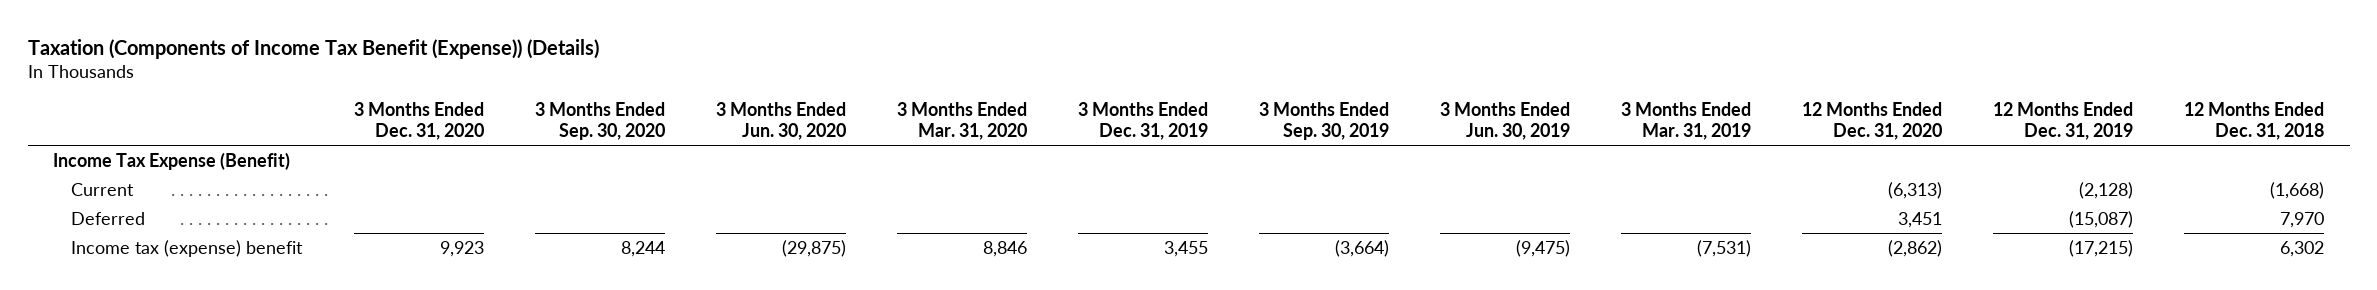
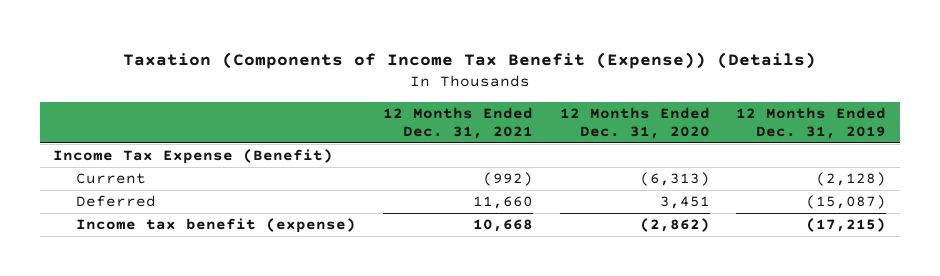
[353,101,484,141] 3 Months Ended Dec. 31, 2020 -> none
[534,101,665,141] 3 Months Ended Sep. 30, 2020 -> none
[715,101,846,141] 3 Months Ended Jun. 30, 2020 -> none
[896,101,1027,141] 3 Months Ended Mar. 31, 2020 -> none
[1077,101,1208,141] 3 Months Ended Dec. 31, 2019 -> none
[1258,101,1389,141] 3 Months Ended Sep. 30, 2019 -> none
[1439,101,1570,141] 3 Months Ended Jun. 30, 2019 -> none
[1620,101,1751,141] 3 Months Ended Mar. 31, 2019 -> none
[2184,101,2325,141] 12 Months Ended Dec. 31, 2018 -> none
none -> [383,106,534,140] 12 Months Ended Dec. 31, 2021
[71,239,304,257] Income tax (expense) benefit -> [76,218,357,234] Income tax benefit (expense)

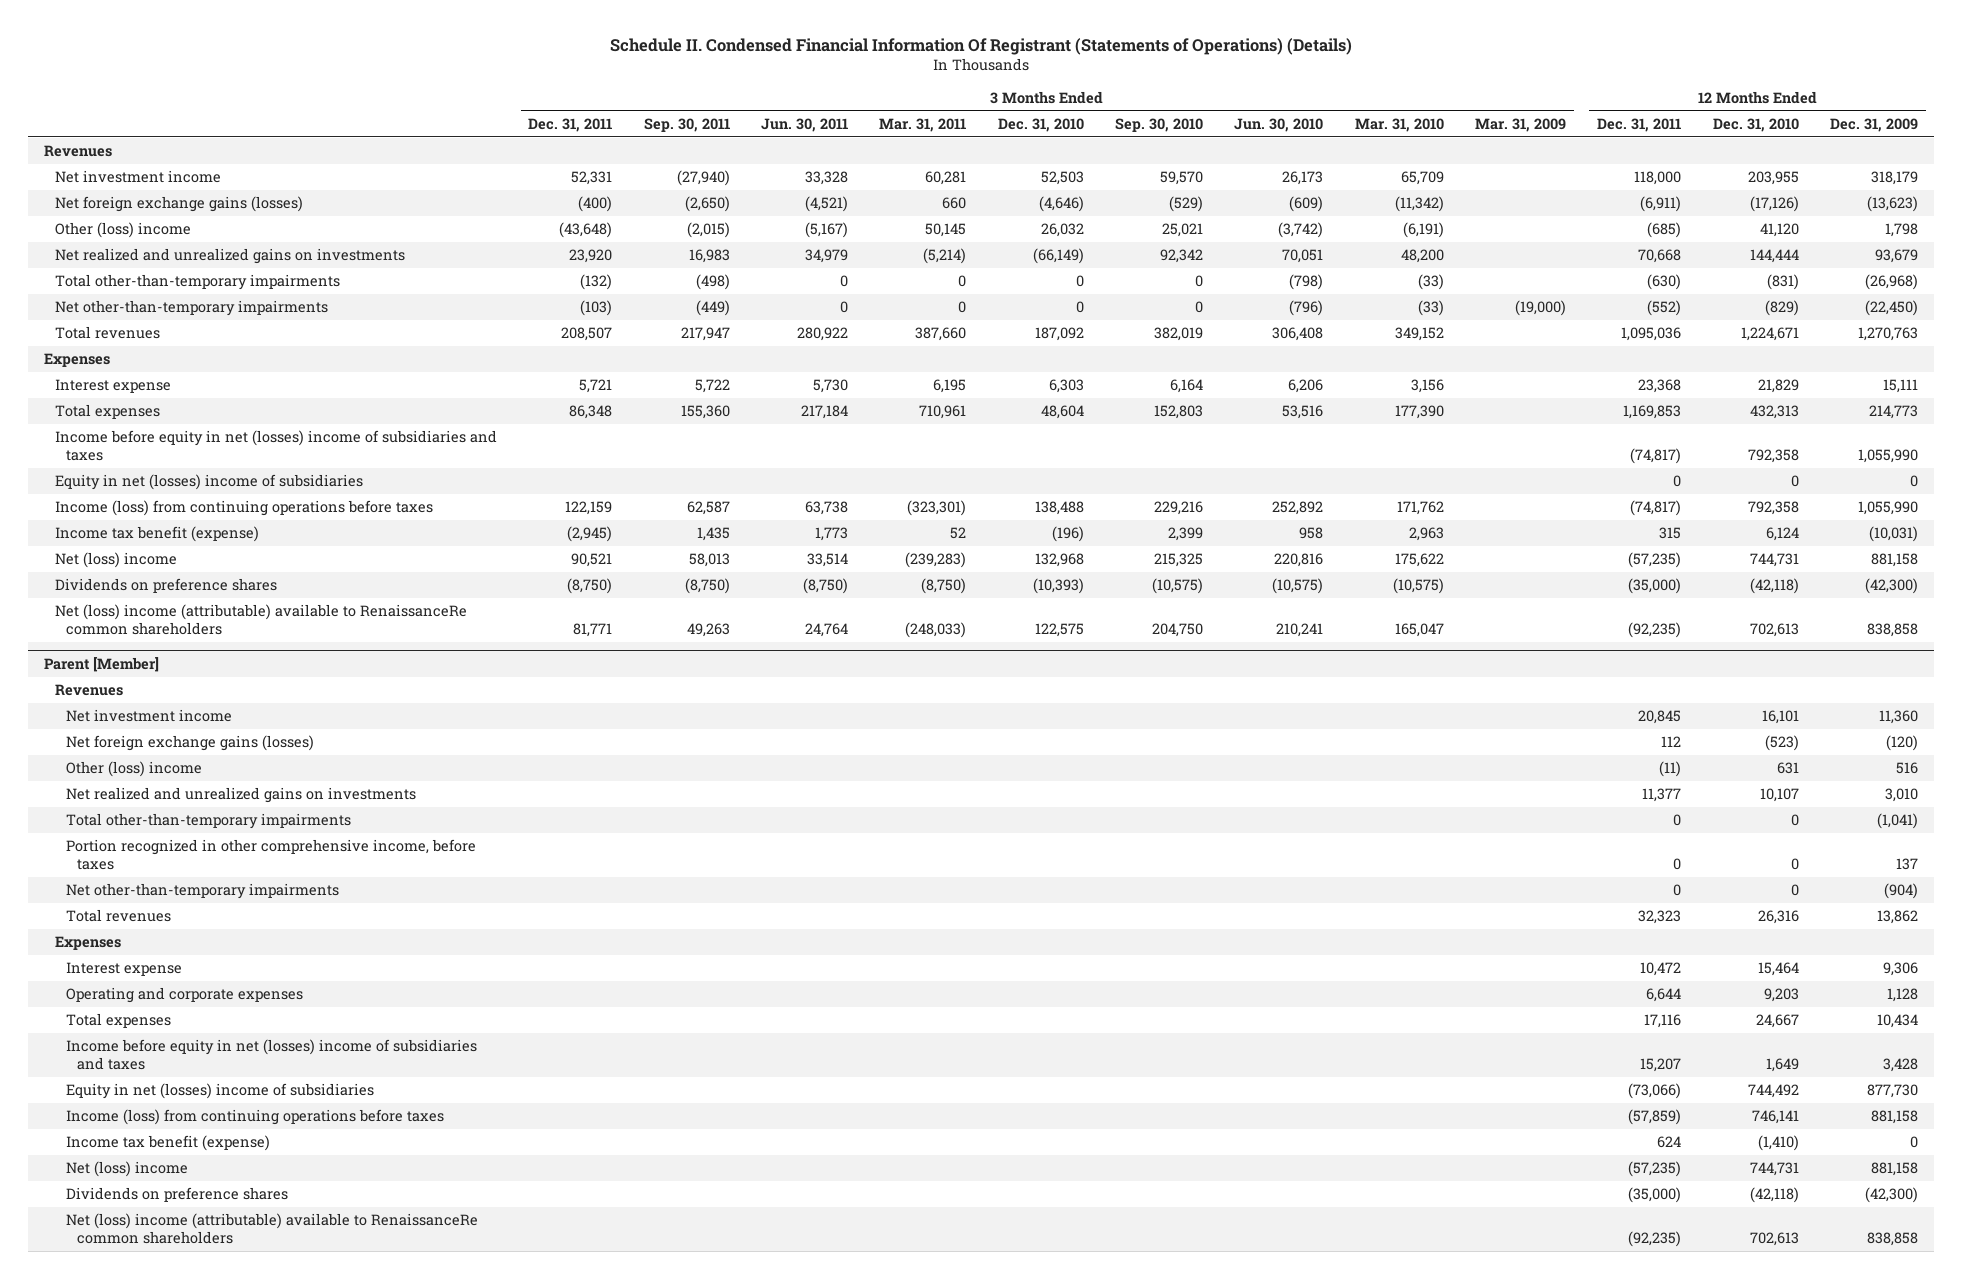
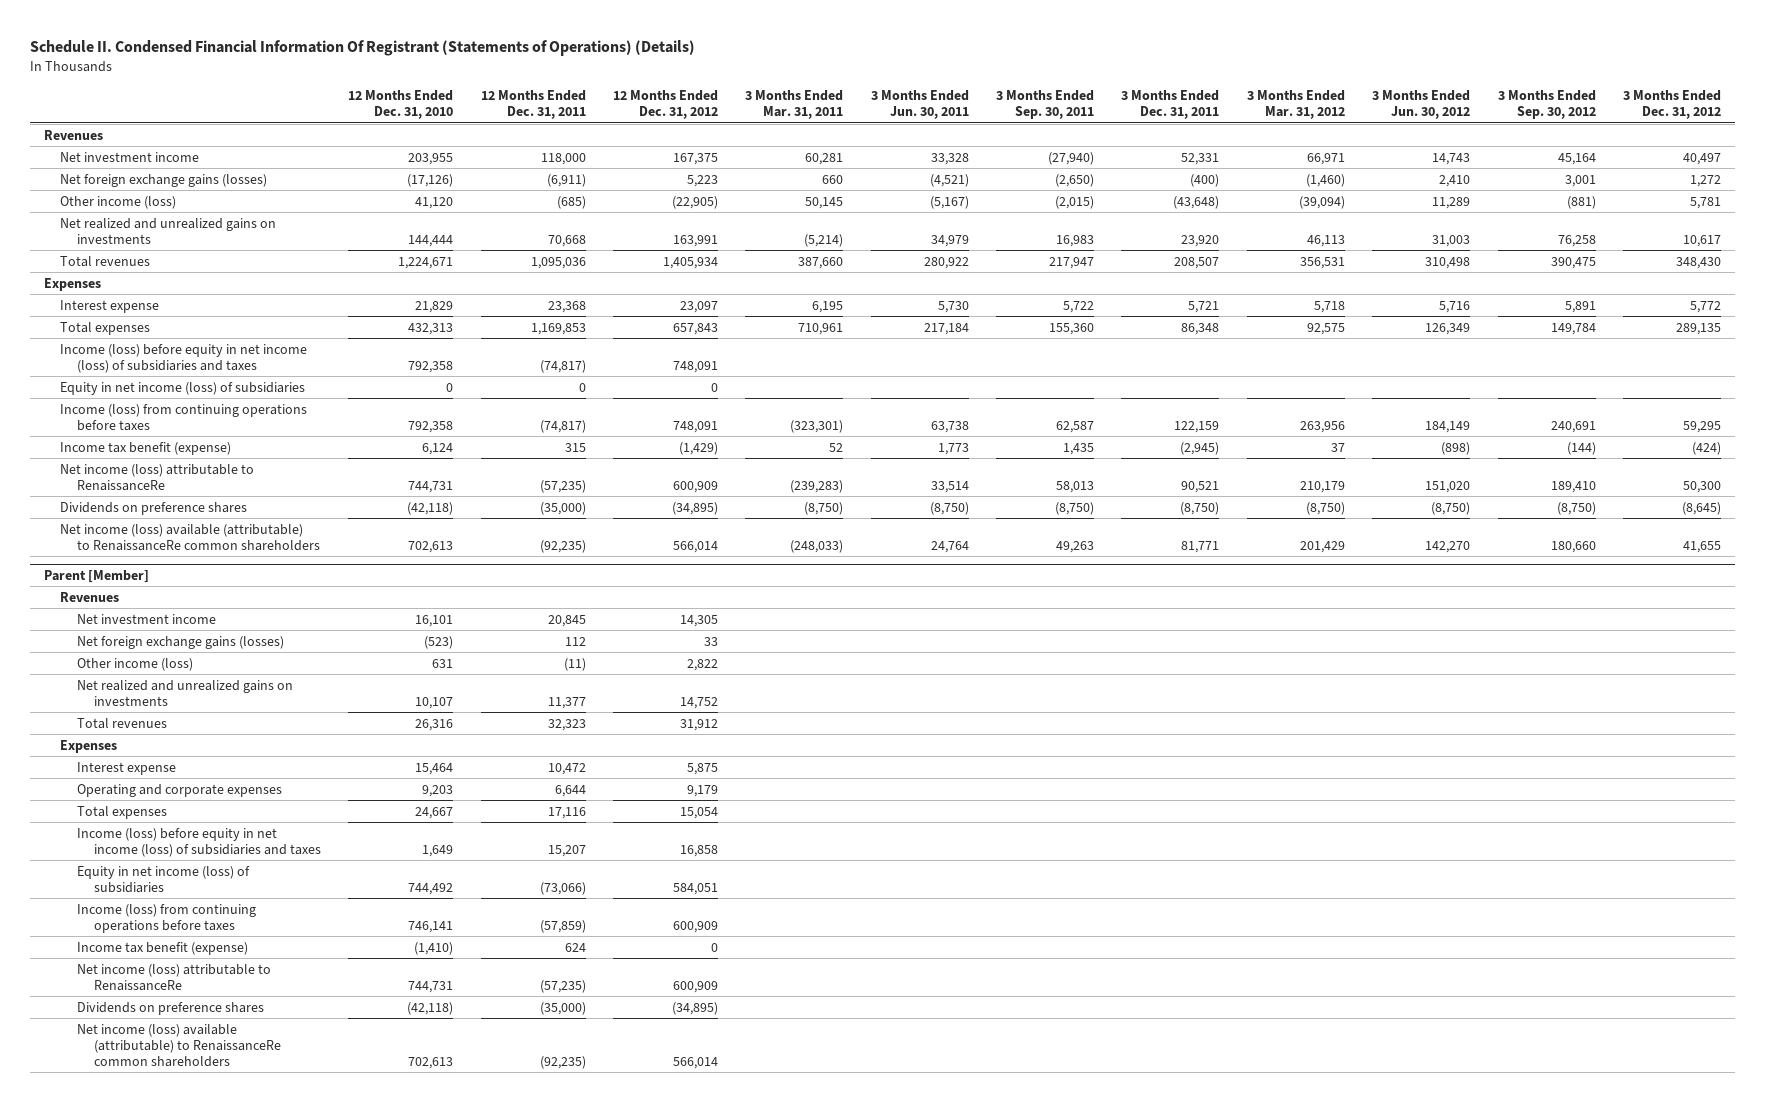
[997,117,1084,132] Dec. 31, 2010 -> none
[1114,117,1203,132] Sep. 30, 2010 -> none
[1234,117,1324,132] Jun. 30, 2010 -> none
[1354,117,1444,132] Mar. 31, 2010 -> none
[1474,117,1566,132] Mar. 31, 2009 -> none
[1829,117,1918,132] Dec. 31, 2009 -> none
none -> [613,90,719,120] 12 Months Ended Dec. 31, 2012
none -> [1246,90,1345,120] 3 Months Ended Mar. 31, 2012
none -> [1372,90,1471,120] 3 Months Ended Jun. 30, 2012
none -> [1497,90,1596,120] 3 Months Ended Sep. 30, 2012
none -> [1622,90,1721,120] 3 Months Ended Dec. 31, 2012
[55,222,192,239] Other (loss) income -> [60,195,177,209] Other income (loss)
[55,274,341,291] Total other-than-temporary impairments -> none
[55,300,329,317] Net other-than-temporary impairments -> none
[55,430,498,461] Income before equity in net (losses) income of subsidiaries and taxes -> [60,343,308,373] Income (loss) before equity in net income (loss) of subsidiaries and taxes
[55,474,364,491] Equity in net (losses) income of subsidiaries -> [60,381,306,395] Equity in net income (loss) of subsidiaries
[55,552,178,569] Net (loss) income -> [60,463,255,491] Net income (loss) attributable to RenaissanceRe
[55,604,468,635] Net (loss) income (attributable) available to RenaissanceRe common shareholders -> [60,523,321,551] Net income (loss) available (attributable) to RenaissanceRe common shareholders
[66,761,203,778] Other (loss) income -> [77,657,194,671] Other income (loss)
[66,813,352,830] Total other-than-temporary impairments -> none
[66,839,477,870] Portion recognized in other comprehensive income, before taxes -> none
[66,883,340,900] Net other-than-temporary impairments -> none
[66,1039,478,1070] Income before equity in net (losses) income of subsidiaries and taxes -> [77,827,321,857] Income (loss) before equity in net income (loss) of subsidiaries and taxes
[66,1083,375,1100] Equity in net (losses) income of subsidiaries -> [77,865,251,893] Equity in net income (loss) of subsidiaries
[66,1161,189,1178] Net (loss) income -> [77,963,272,991] Net income (loss) attributable to RenaissanceRe
[66,1213,479,1244] Net (loss) income (attributable) available to RenaissanceRe common shareholders -> [77,1023,281,1067] Net income (loss) available (attributable) to RenaissanceRe common shareholders

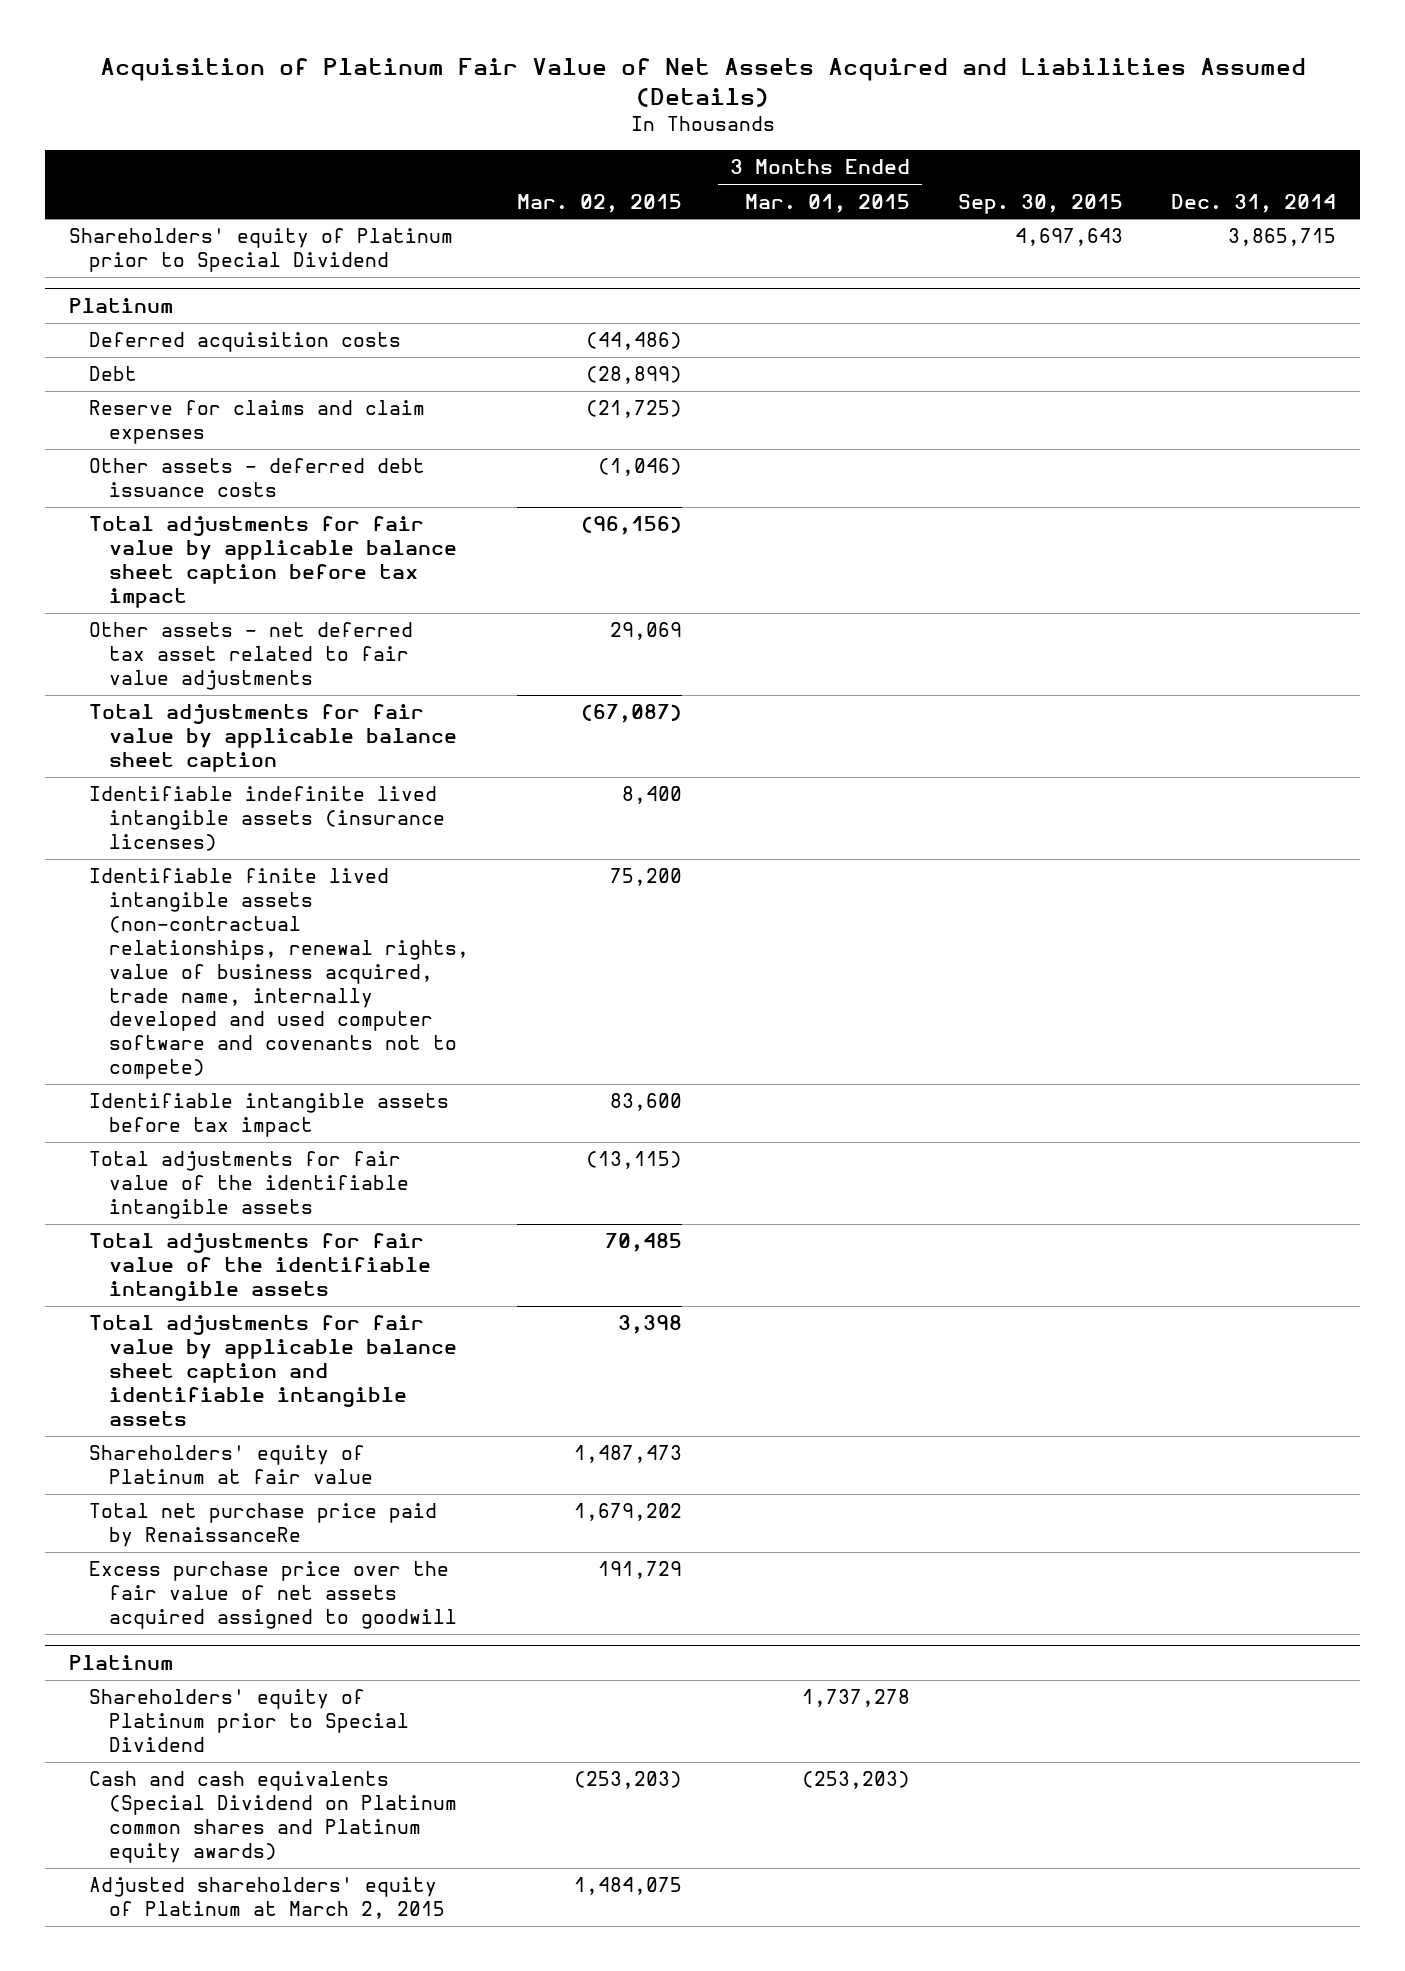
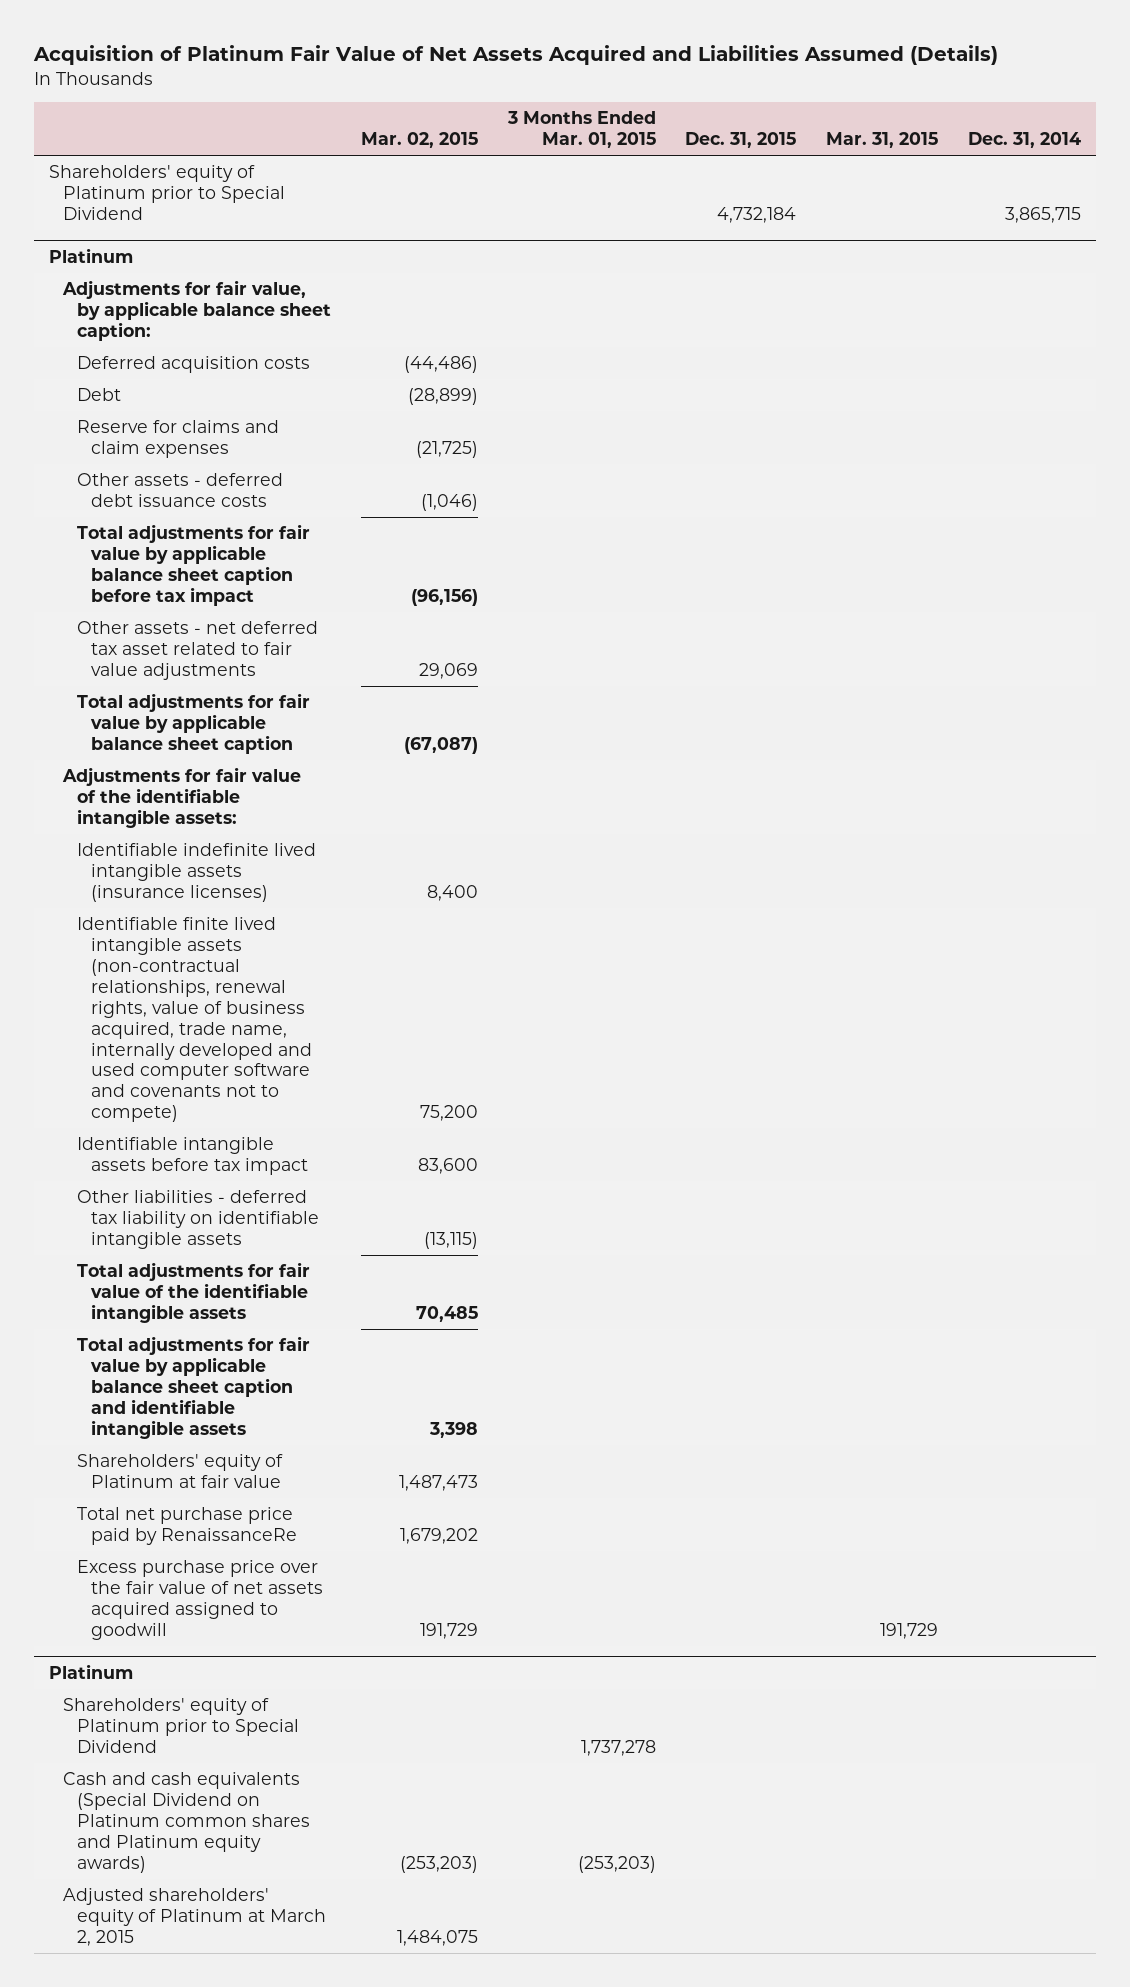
[958,193,1124,214] Sep. 30, 2015 -> none
none -> [685,132,797,149] Dec. 31, 2015
none -> [826,132,939,149] Mar. 31, 2015
none -> [61,280,331,341] Adjustments for fair value, by applicable balance sheet caption:
none -> [61,767,301,828] Adjustments for fair value of the identifiable intangible assets:
[89,1151,409,1220] Total adjustments for fair value of the identifiable intangible assets -> [76,1190,319,1249] Other liabilities - deferred tax liability on identifiable intangible assets

